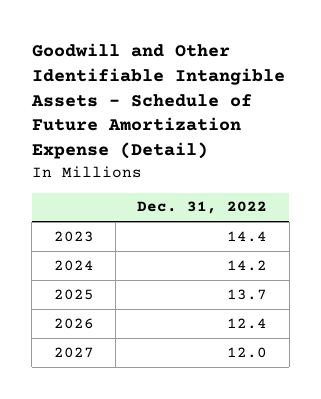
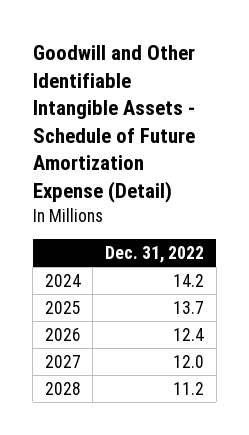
[53,230,94,242] 2023 -> none
none -> [44,381,81,395] 2028

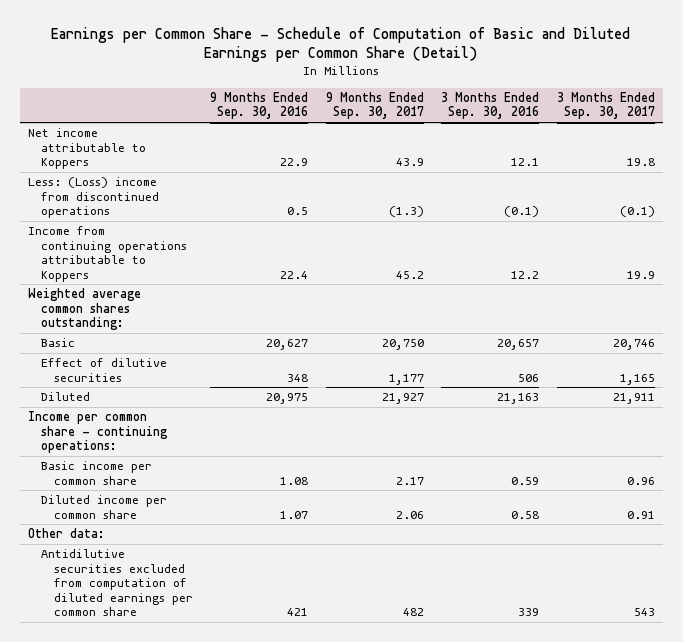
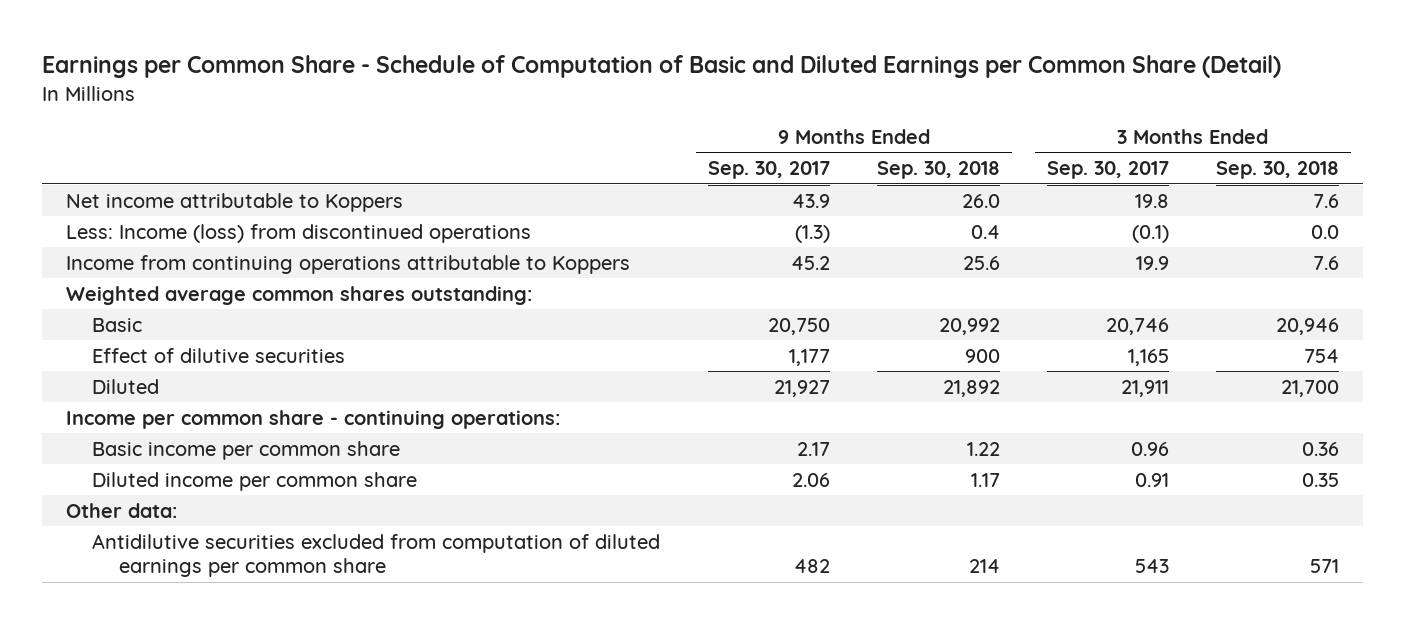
[210,91,309,120] 9 Months Ended Sep. 30, 2016 -> none
[441,91,540,120] 3 Months Ended Sep. 30, 2016 -> none
none -> [876,161,1000,180] Sep. 30, 2018
none -> [1216,161,1340,180] Sep. 30, 2018
[28,177,160,219] Less: (Loss) income from discontinued operations -> [65,223,531,243] Less: Income (loss) from discontinued operations

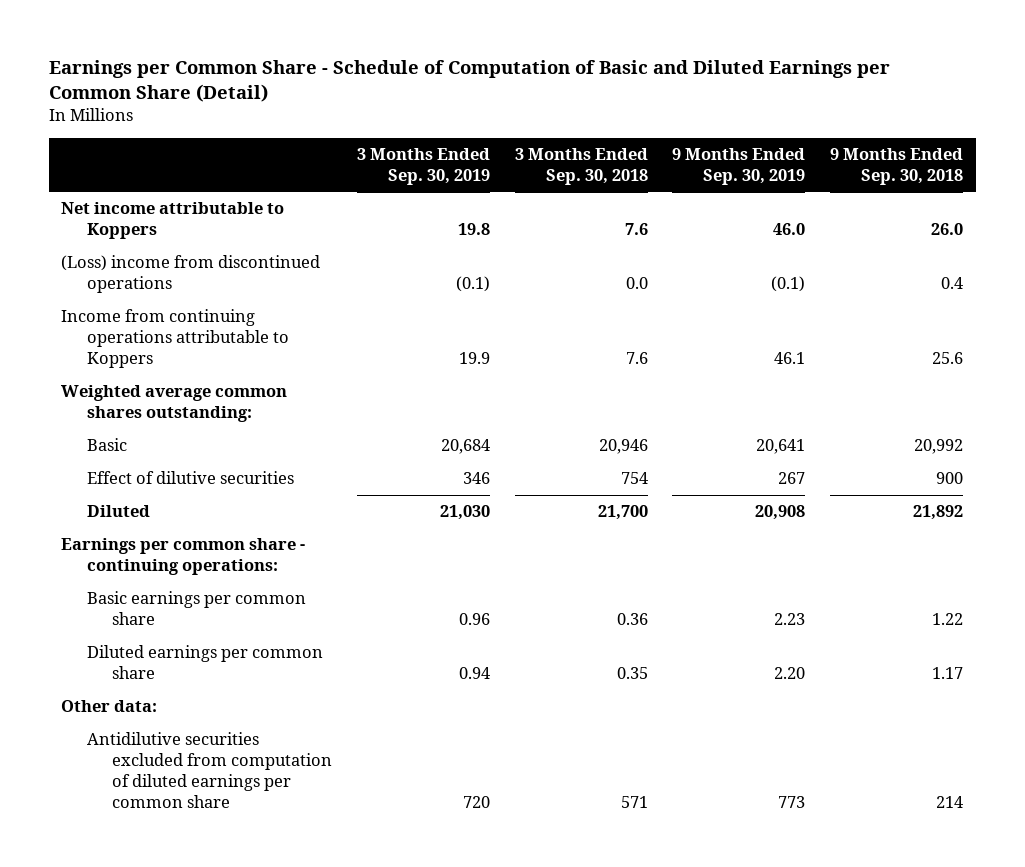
[707,161,830,180] Sep. 30, 2017 -> none
[1046,161,1169,180] Sep. 30, 2017 -> none
none -> [356,148,490,185] 3 Months Ended Sep. 30, 2019
none -> [672,148,806,185] 9 Months Ended Sep. 30, 2019
[65,223,531,243] Less: Income (loss) from discontinued operations -> [61,255,321,294] (Loss) income from discontinued operations
[65,409,560,429] Income per common share - continuing operations: -> [61,538,306,576] Earnings per common share - continuing operations:
[92,440,401,460] Basic income per common share -> [86,591,306,626] Basic earnings per common share
[92,471,418,491] Diluted income per common share -> [86,645,323,680] Diluted earnings per common share

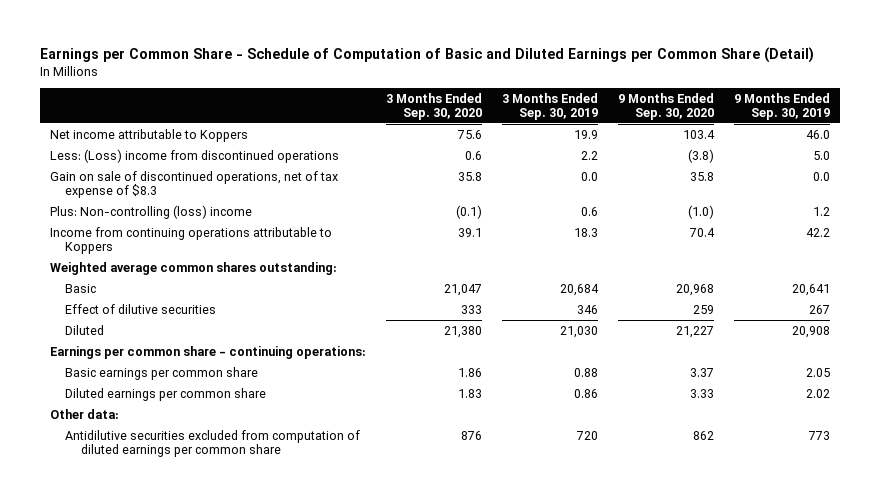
[514,148,648,185] 3 Months Ended Sep. 30, 2018 -> none
[830,148,964,185] 9 Months Ended Sep. 30, 2018 -> none
none -> [385,92,482,121] 3 Months Ended Sep. 30, 2020
none -> [617,92,714,121] 9 Months Ended Sep. 30, 2020
[457,223,490,236] 19.8 -> [573,129,598,139] 19.9
[61,255,321,294] (Loss) income from discontinued operations -> [49,148,339,163] Less: (Loss) income from discontinued operations
[455,276,490,293] (0.1) -> [580,150,598,160] 2.2
[771,276,806,293] (0.1) -> [813,150,831,160] 5.0
none -> [49,170,338,198] Gain on sale of discontinued operations, net of tax expense of $8.3
none -> [49,204,252,219] Plus: Non-controlling (loss) income
[458,351,490,364] 19.9 -> [573,227,598,237] 18.3
[774,351,806,364] 46.1 -> [806,227,831,237] 42.2
[458,613,490,626] 0.96 -> [573,367,598,377] 0.88
[774,613,806,626] 2.23 -> [806,367,831,377] 2.05
[458,667,490,680] 0.94 -> [573,388,598,398] 0.86
[774,667,806,680] 2.20 -> [806,388,831,398] 2.02

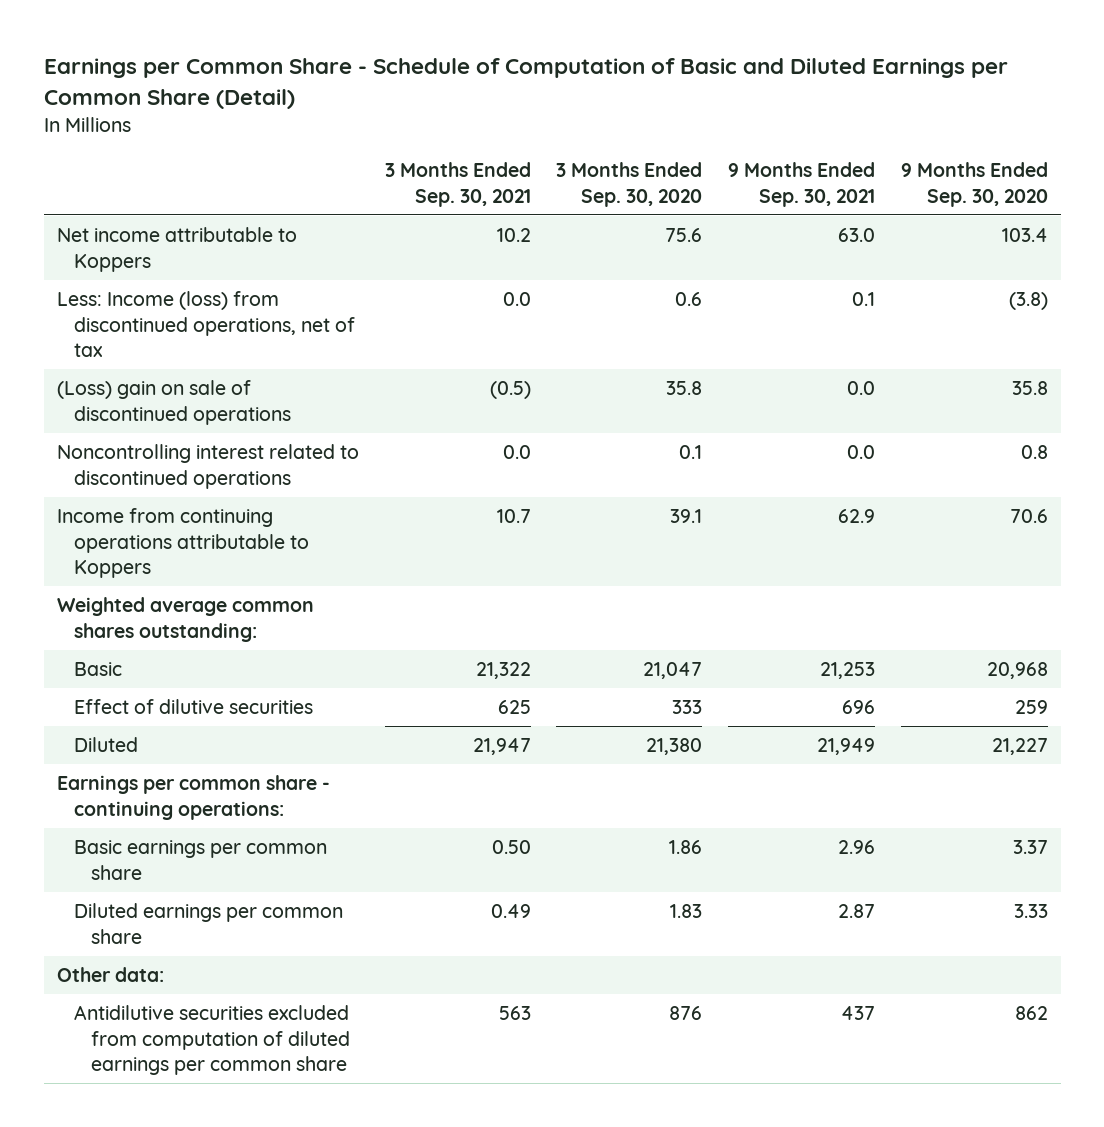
[501,92,598,121] 3 Months Ended Sep. 30, 2019 -> none
[734,92,831,121] 9 Months Ended Sep. 30, 2019 -> none
none -> [384,162,531,207] 3 Months Ended Sep. 30, 2021
none -> [727,162,875,207] 9 Months Ended Sep. 30, 2021
[49,204,252,219] Plus: Non-controlling (loss) income -> none
[49,148,339,163] Less: (Loss) income from discontinued operations -> [56,290,356,358] Less: Income (loss) from discontinued operations, net of tax
[49,170,338,198] Gain on sale of discontinued operations, net of tax expense of $8.3 -> [56,379,292,425] (Loss) gain on sale of discontinued operations
none -> [56,443,359,489] Noncontrolling interest related to discontinued operations
[688,227,715,237] 70.4 -> [1009,508,1048,523] 70.6

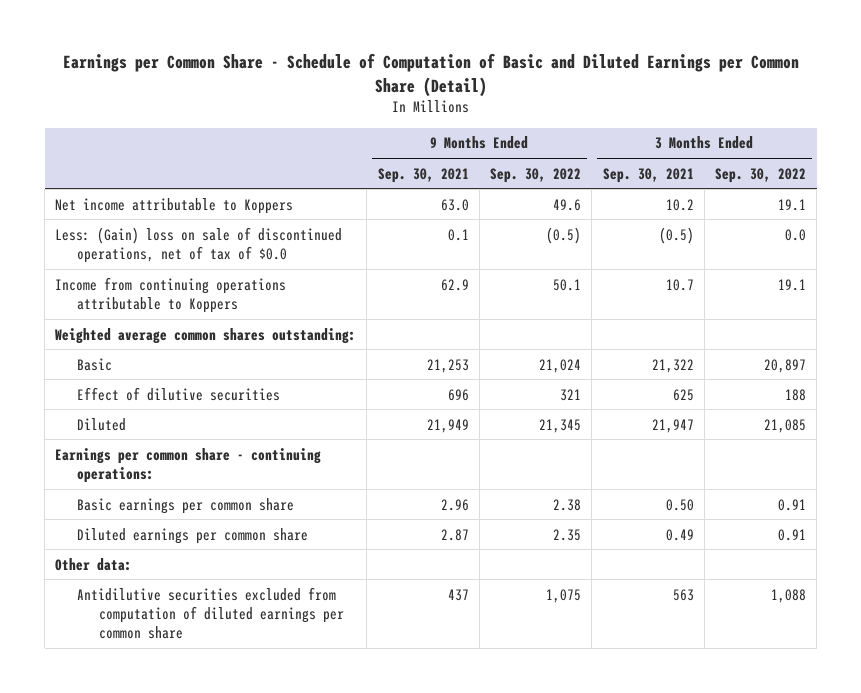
[556,162,703,207] 3 Months Ended Sep. 30, 2020 -> none
[900,162,1048,207] 9 Months Ended Sep. 30, 2020 -> none
none -> [490,167,582,183] Sep. 30, 2022
none -> [715,167,807,183] Sep. 30, 2022
[56,379,292,425] (Loss) gain on sale of discontinued operations -> none
[56,443,359,489] Noncontrolling interest related to discontinued operations -> none
[56,290,356,358] Less: Income (loss) from discontinued operations, net of tax -> [55,226,343,263] Less: (Gain) loss on sale of discontinued operations, net of tax of $0.0
[502,291,531,306] 0.0 -> [658,226,694,244] (0.5)

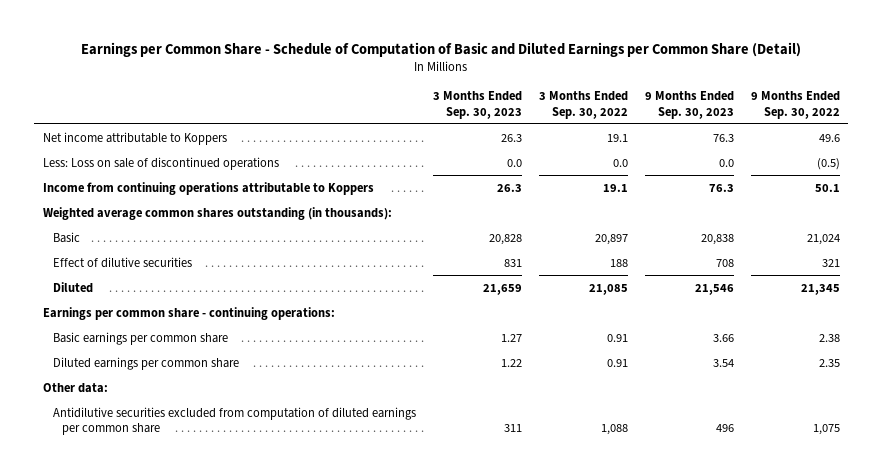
[377,167,469,183] Sep. 30, 2021 -> none
[602,167,694,183] Sep. 30, 2021 -> none
none -> [432,91,522,119] 3 Months Ended Sep. 30, 2023
none -> [644,91,734,119] 9 Months Ended Sep. 30, 2023
[55,226,343,263] Less: (Gain) loss on sale of discontinued operations, net of tax of $0.0 -> [42,156,279,170] Less: Loss on sale of discontinued operations
[55,327,357,344] Weighted average common shares outstanding: -> [42,206,392,220] Weighted average common shares outstanding (in thousands):

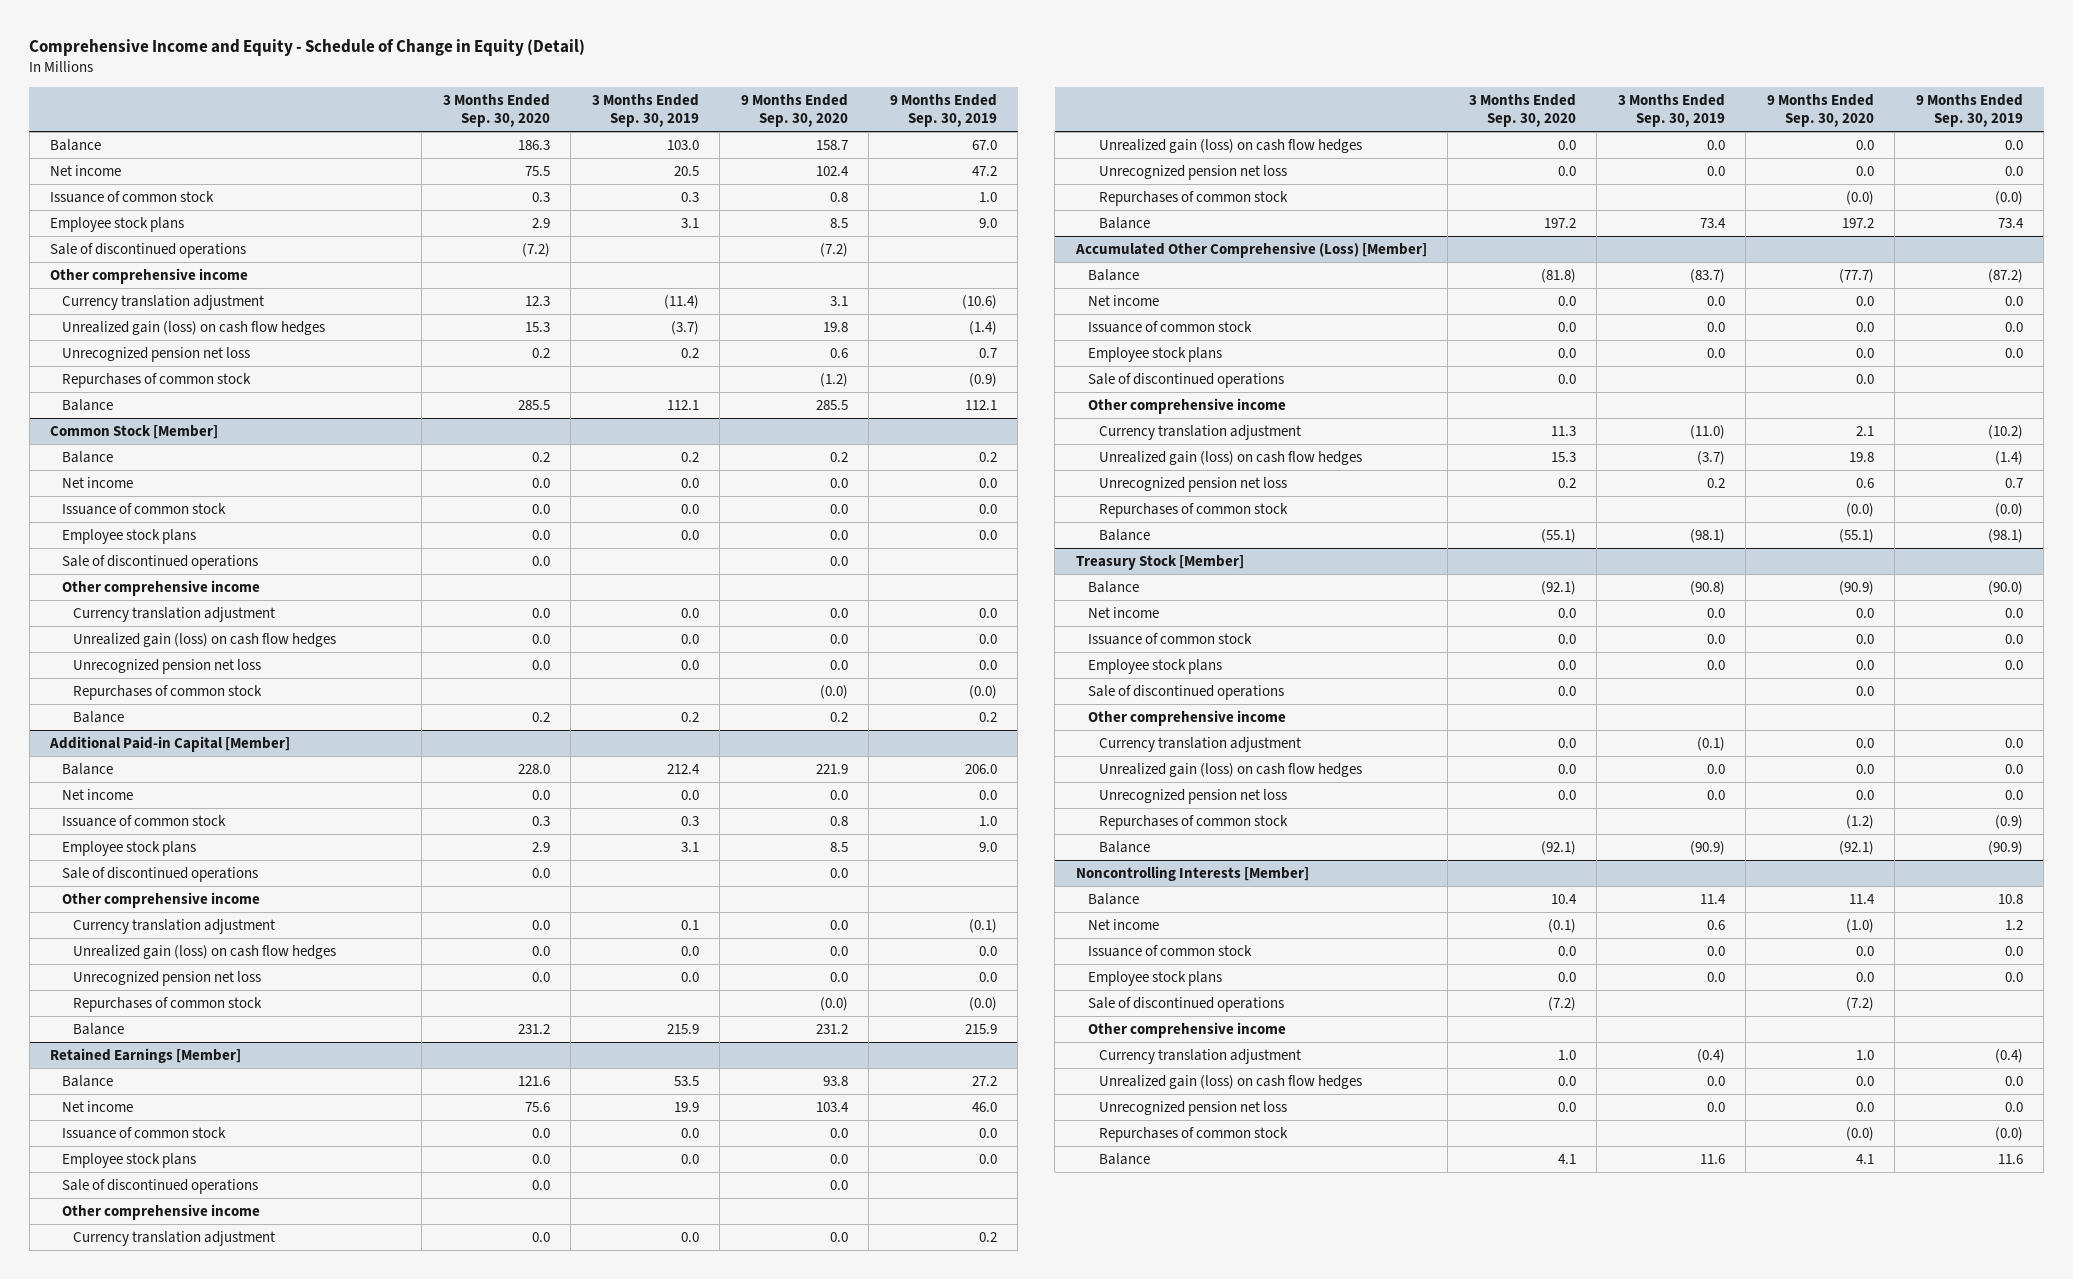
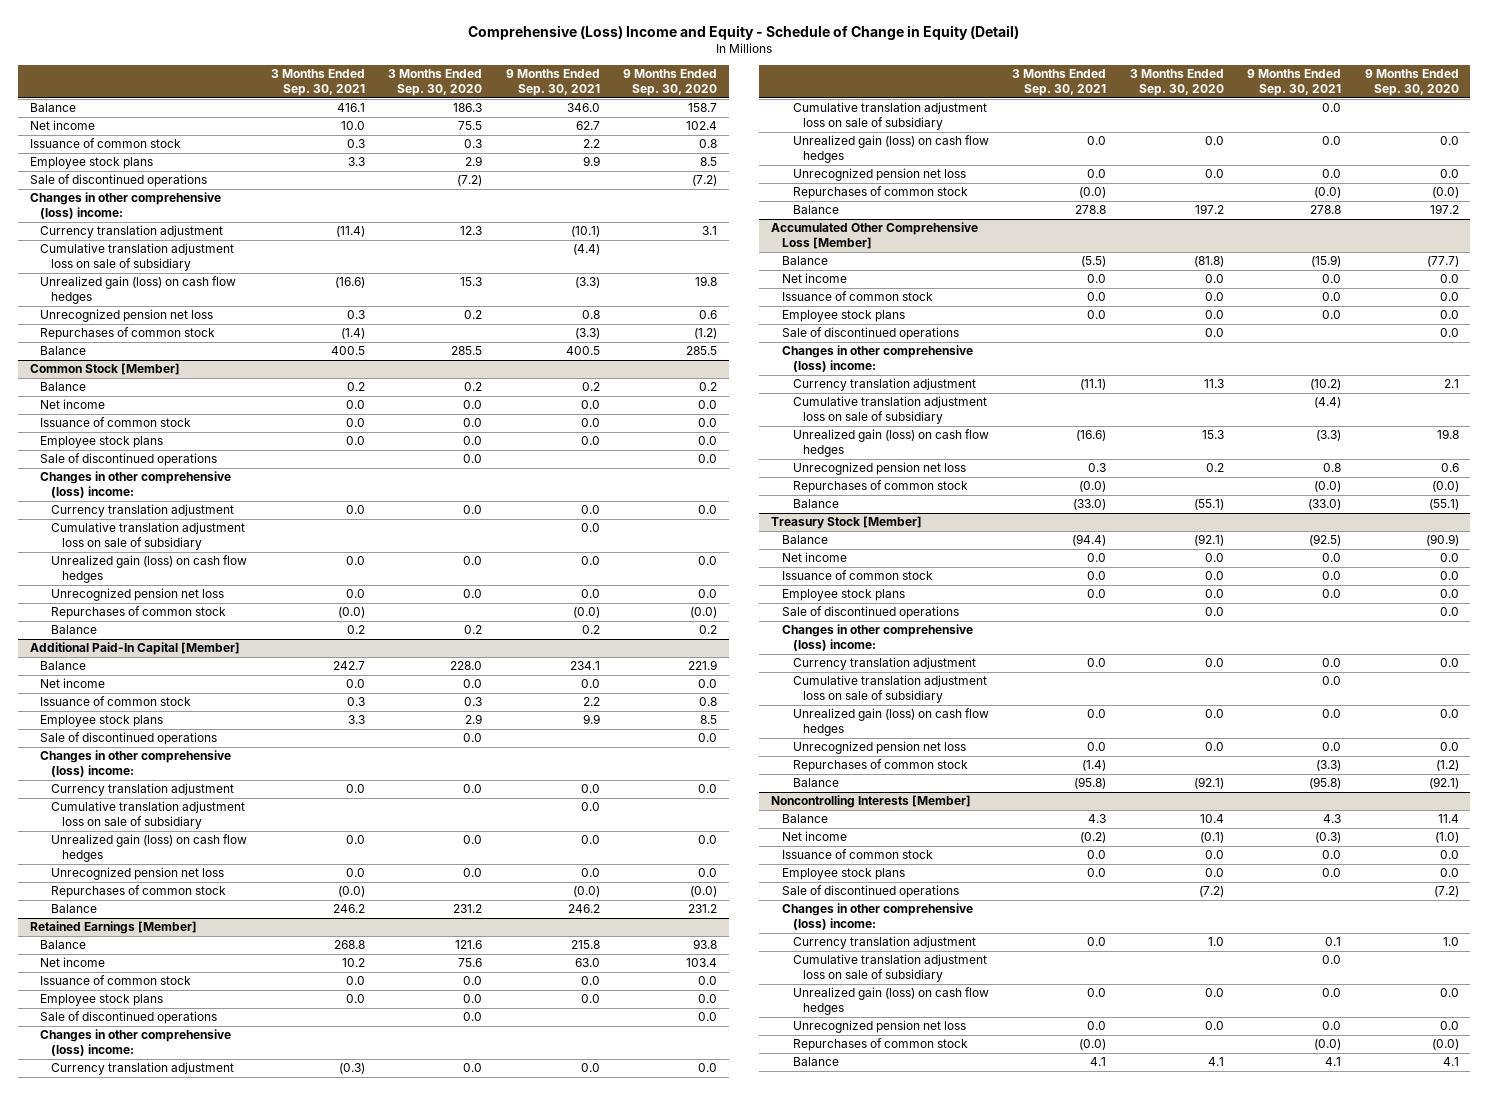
[29,39,586,57] Comprehensive Income and Equity - Schedule of Change in Equity (Detail) -> [468,24,1020,40] Comprehensive (Loss) Income and Equity - Schedule of Change in Equity (Detail)
[591,93,699,128] 3 Months Ended Sep. 30, 2019 -> none
[889,93,997,128] 9 Months Ended Sep. 30, 2019 -> none
none -> [270,69,365,96] 3 Months Ended Sep. 30, 2021
none -> [505,69,600,96] 9 Months Ended Sep. 30, 2021
[49,267,248,284] Other comprehensive income -> [29,192,221,220] Changes in other comprehensive (loss) income:
none -> [40,243,235,272] Cumulative translation adjustment loss on sale of subsidiary
[61,579,260,596] Other comprehensive income -> [40,471,232,499] Changes in other comprehensive (loss) income:
none -> [51,522,246,551] Cumulative translation adjustment loss on sale of subsidiary
[48,735,290,752] Additional Paid-in Capital [Member] -> [29,642,240,656] Additional Paid-In Capital [Member]
[61,891,260,908] Other comprehensive income -> [40,750,232,778] Changes in other comprehensive (loss) income:
none -> [51,801,246,830] Cumulative translation adjustment loss on sale of subsidiary
[61,1203,260,1220] Other comprehensive income -> [40,1029,232,1057] Changes in other comprehensive (loss) income:
none -> [792,102,987,131] Cumulative translation adjustment loss on sale of subsidiary
[1074,241,1427,258] Accumulated Other Comprehensive (Loss) [Member] -> [770,222,978,250] Accumulated Other Comprehensive Loss [Member]
[1087,397,1286,414] Other comprehensive income -> [781,345,973,373] Changes in other comprehensive (loss) income:
none -> [792,396,987,425] Cumulative translation adjustment loss on sale of subsidiary
[1087,709,1286,726] Other comprehensive income -> [781,624,973,652] Changes in other comprehensive (loss) income:
none -> [792,675,987,704] Cumulative translation adjustment loss on sale of subsidiary
[1087,1021,1286,1038] Other comprehensive income -> [781,903,973,931] Changes in other comprehensive (loss) income:
none -> [792,954,987,983] Cumulative translation adjustment loss on sale of subsidiary

